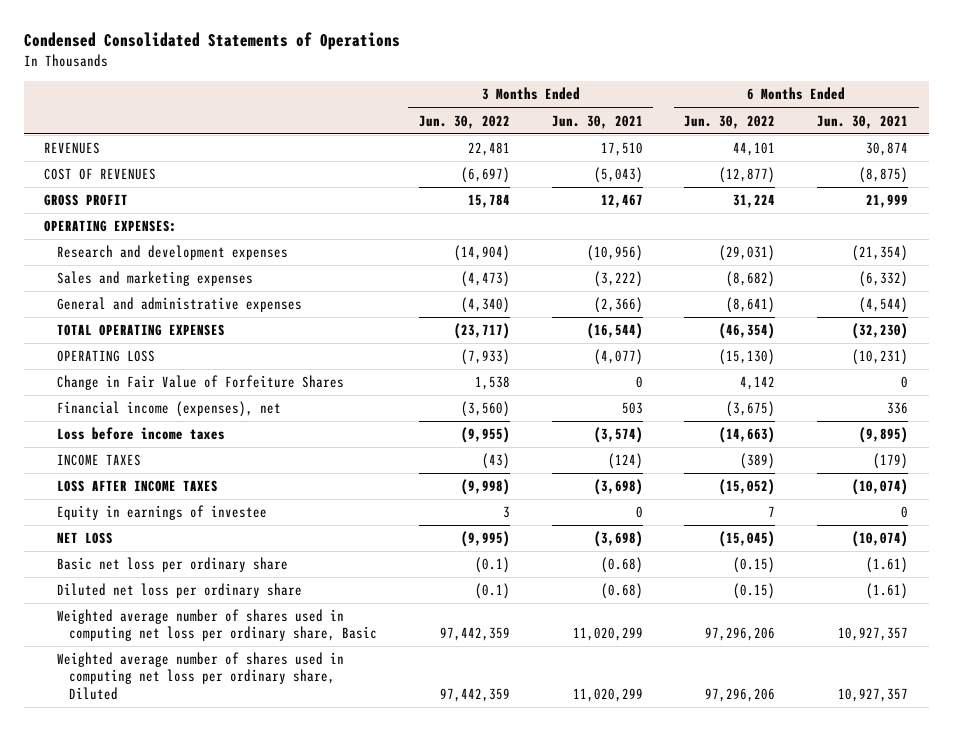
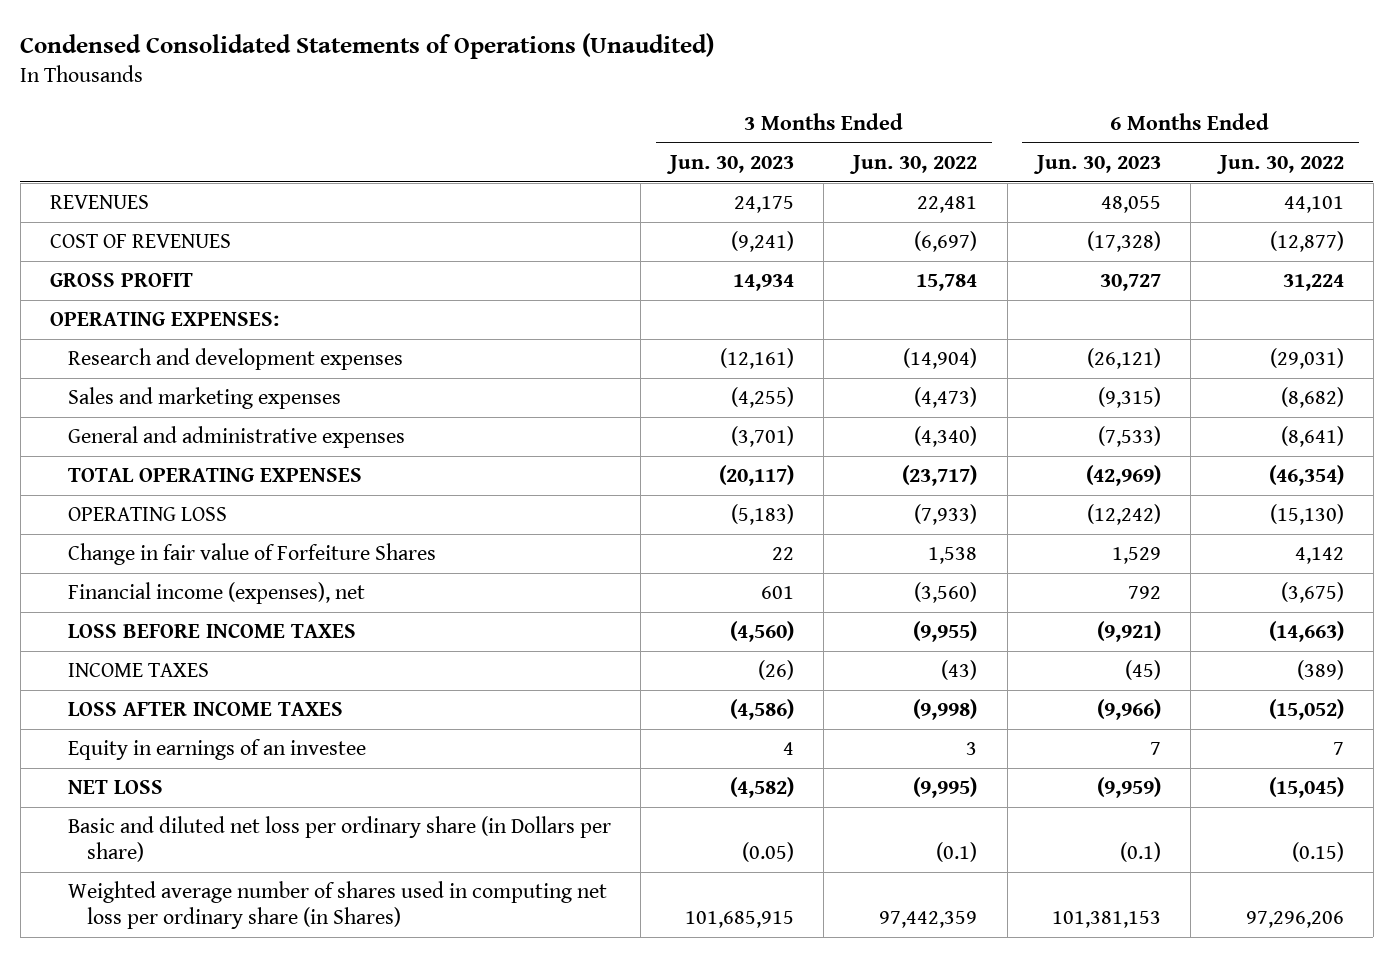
[23,32,400,51] Condensed Consolidated Statements of Operations -> [20,33,715,60] Condensed Consolidated Statements of Operations (Unaudited)
[551,114,643,129] Jun. 30, 2021 -> none
[817,114,909,129] Jun. 30, 2021 -> none
none -> [666,155,795,175] Jun. 30, 2023
none -> [1032,155,1161,175] Jun. 30, 2023
[56,375,344,391] Change in Fair Value of Forfeiture Shares -> [68,543,437,566] Change in fair value of Forfeiture Shares
[56,427,225,441] Loss before income taxes -> [68,623,357,639] LOSS BEFORE INCOME TAXES
[56,505,267,521] Equity in earnings of investee -> [68,739,367,761] Equity in earnings of an investee
[56,583,302,599] Diluted net loss per ordinary share -> none
[56,652,344,700] Weighted average number of shares used in computing net loss per ordinary share, Diluted -> none
[56,557,288,573] Basic net loss per ordinary share -> [68,816,612,862] Basic and diluted net loss per ordinary share (in Dollars per share)
[56,609,378,642] Weighted average number of shares used in computing net loss per ordinary share, Basic -> [68,881,608,929] Weighted average number of shares used in computing net loss per ordinary share (in Shares)

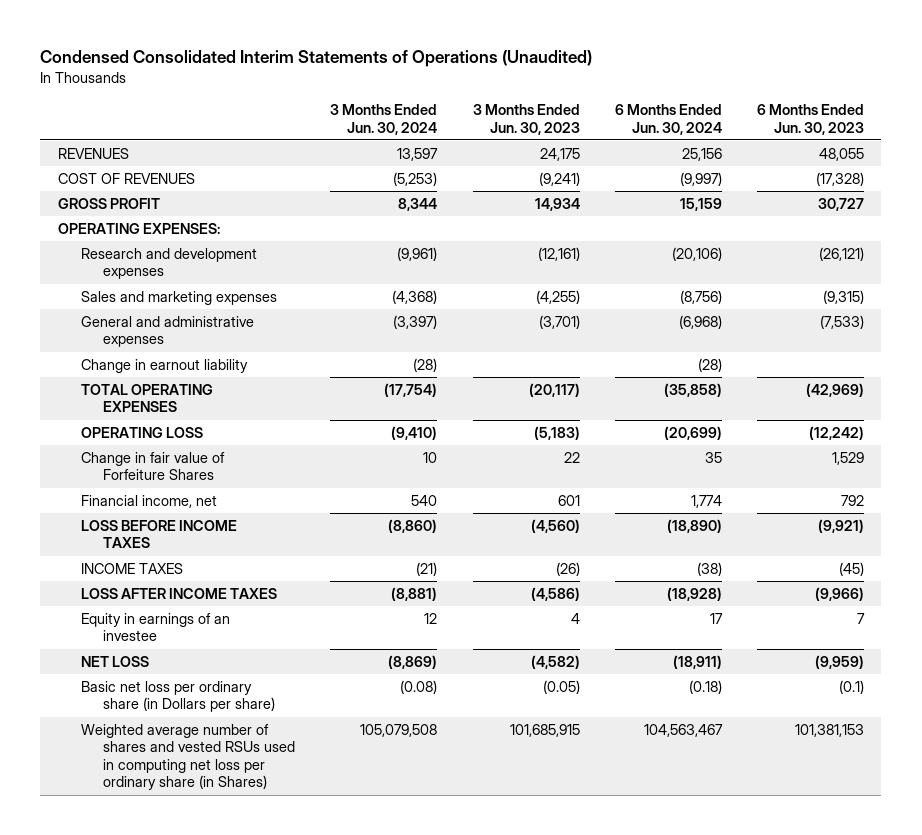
[20,33,715,60] Condensed Consolidated Statements of Operations (Unaudited) -> [40,49,593,67] Condensed Consolidated Interim Statements of Operations (Unaudited)
[849,155,978,175] Jun. 30, 2022 -> none
[1215,155,1344,175] Jun. 30, 2022 -> none
none -> [330,104,438,135] 3 Months Ended Jun. 30, 2024
none -> [614,104,722,135] 6 Months Ended Jun. 30, 2024
none -> [80,358,248,373] Change in earnout liability
[68,582,366,605] Financial income (expenses), net -> [80,494,217,508] Financial income, net
[68,816,612,862] Basic and diluted net loss per ordinary share (in Dollars per share) -> [80,680,276,713] Basic net loss per ordinary share (in Dollars per share)
[68,881,608,929] Weighted average number of shares used in computing net loss per ordinary share (in Shares) -> [80,723,296,791] Weighted average number of shares and vested RSUs used in computing net loss per ordinary share (in Shares)

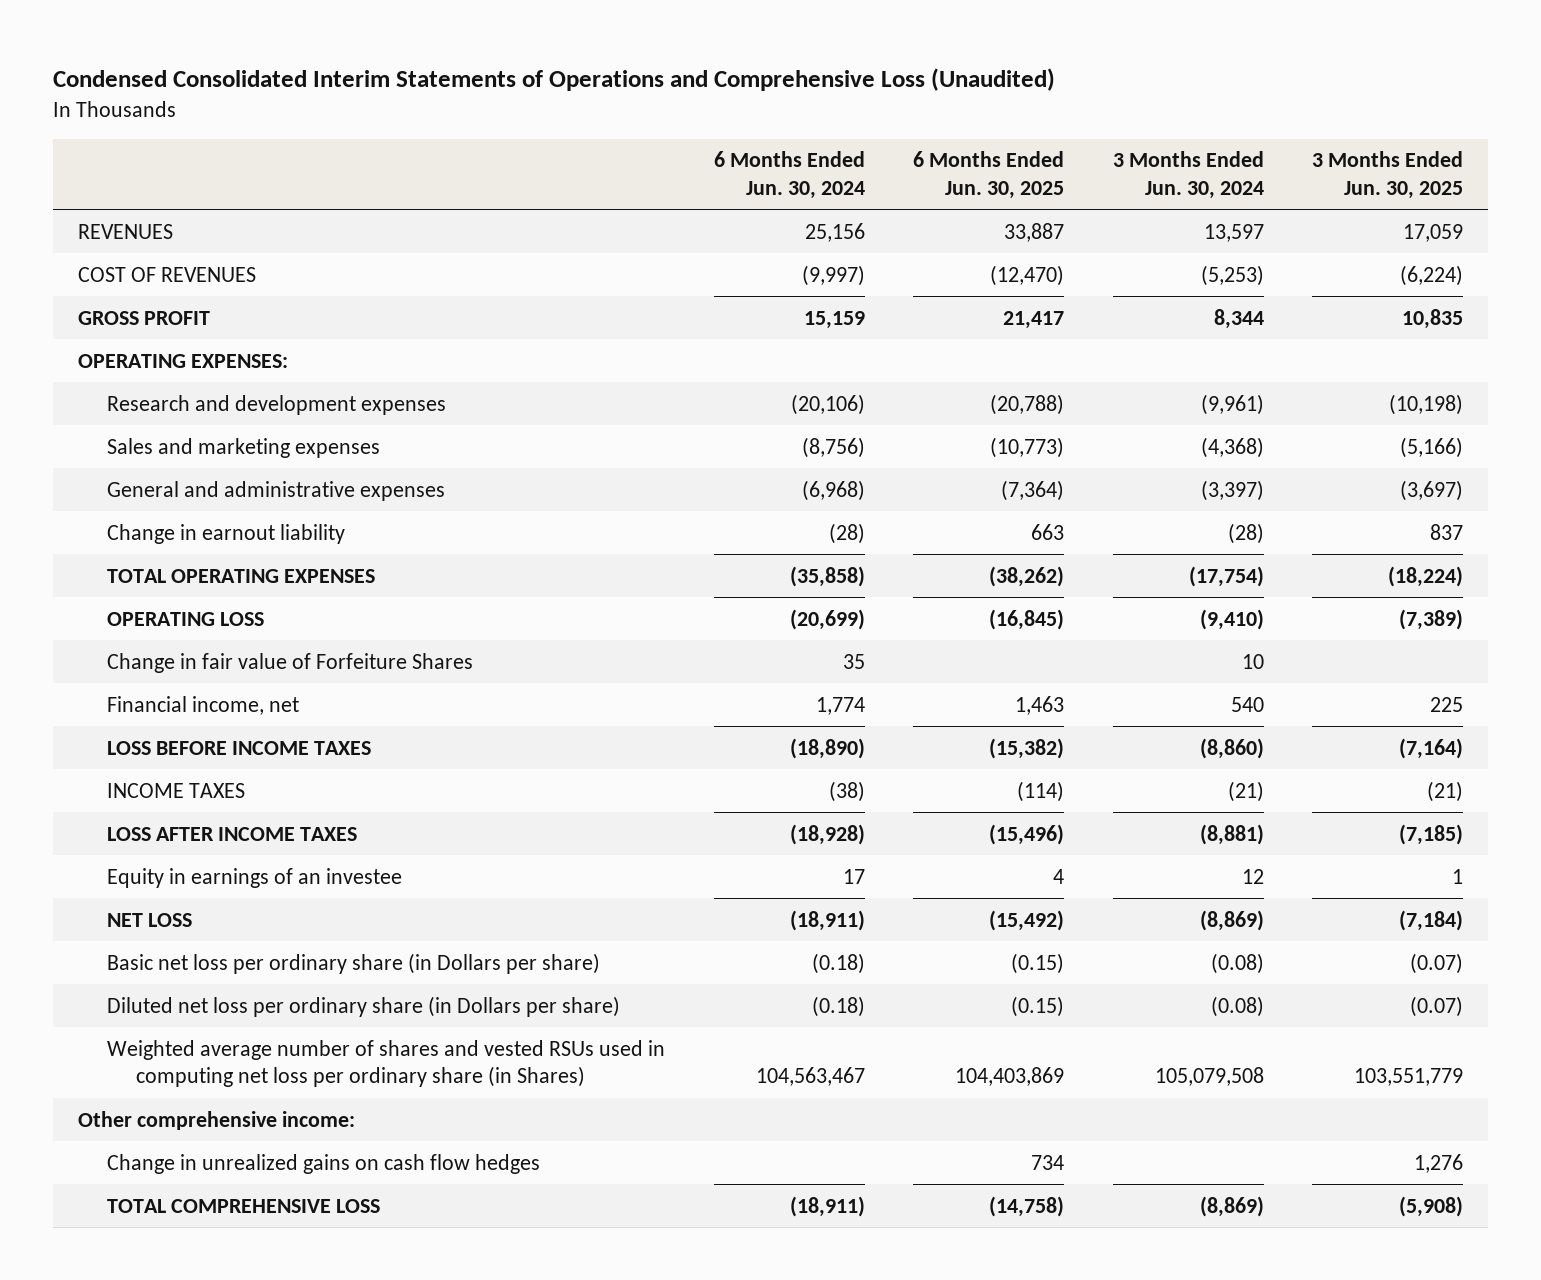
[40,49,593,67] Condensed Consolidated Interim Statements of Operations (Unaudited) -> [53,68,1056,92] Condensed Consolidated Interim Statements of Operations and Comprehensive Loss (Unaudited)
[472,104,580,135] 3 Months Ended Jun. 30, 2023 -> none
[756,104,864,135] 6 Months Ended Jun. 30, 2023 -> none
none -> [913,151,1065,199] 6 Months Ended Jun. 30, 2025
none -> [1312,151,1464,199] 3 Months Ended Jun. 30, 2025
none -> [106,995,620,1017] Diluted net loss per ordinary share (in Dollars per share)
none -> [77,1110,355,1130] Other comprehensive income:
none -> [106,1153,540,1174] Change in unrealized gains on cash flow hedges
none -> [106,1198,380,1213] TOTAL COMPREHENSIVE LOSS

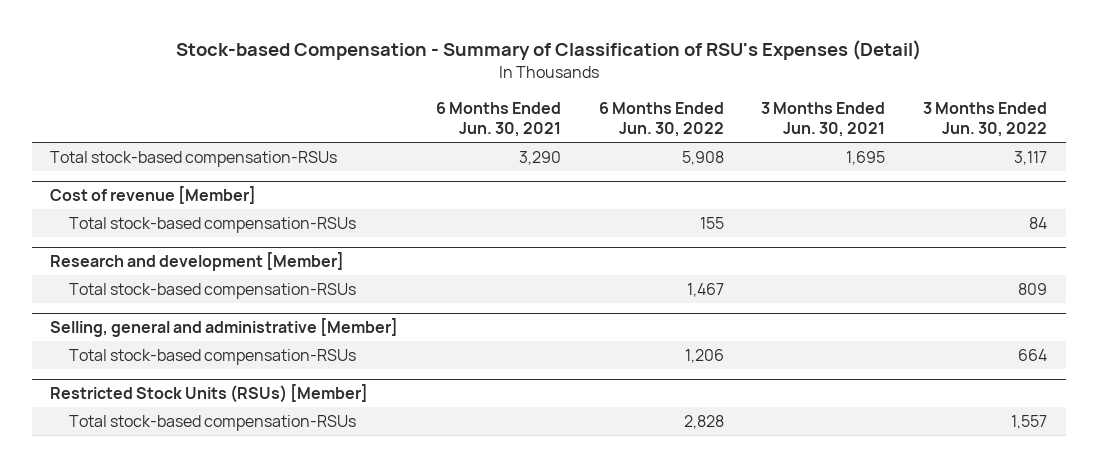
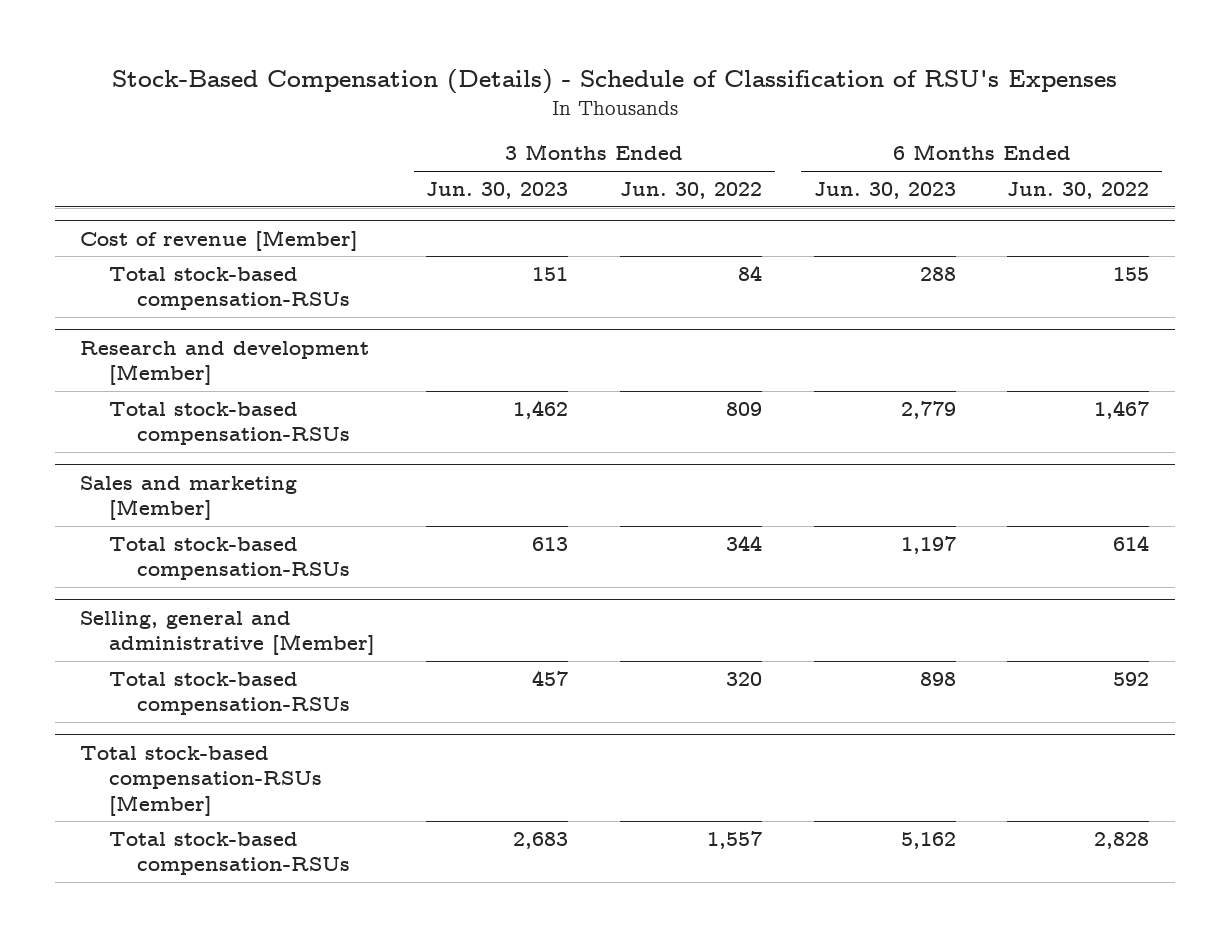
[175,40,921,61] Stock-based Compensation - Summary of Classification of RSU's Expenses (Detail) -> [111,68,1117,94] Stock-Based Compensation (Details) - Schedule of Classification of RSU's Expenses
[436,101,562,138] 6 Months Ended Jun. 30, 2021 -> none
[761,101,886,138] 3 Months Ended Jun. 30, 2021 -> none
none -> [426,181,569,199] Jun. 30, 2023
none -> [813,181,956,199] Jun. 30, 2023
[50,150,338,167] Total stock-based compensation-RSUs -> none
none -> [80,475,298,521] Sales and marketing [Member]
none -> [108,536,351,581] Total stock-based compensation-RSUs
[50,384,369,404] Restricted Stock Units (RSUs) [Member] -> none
[684,348,724,363] 1,206 -> [1113,671,1150,686] 592
[1017,348,1047,361] 664 -> [726,671,763,686] 320
none -> [80,745,322,816] Total stock-based compensation-RSUs [Member]

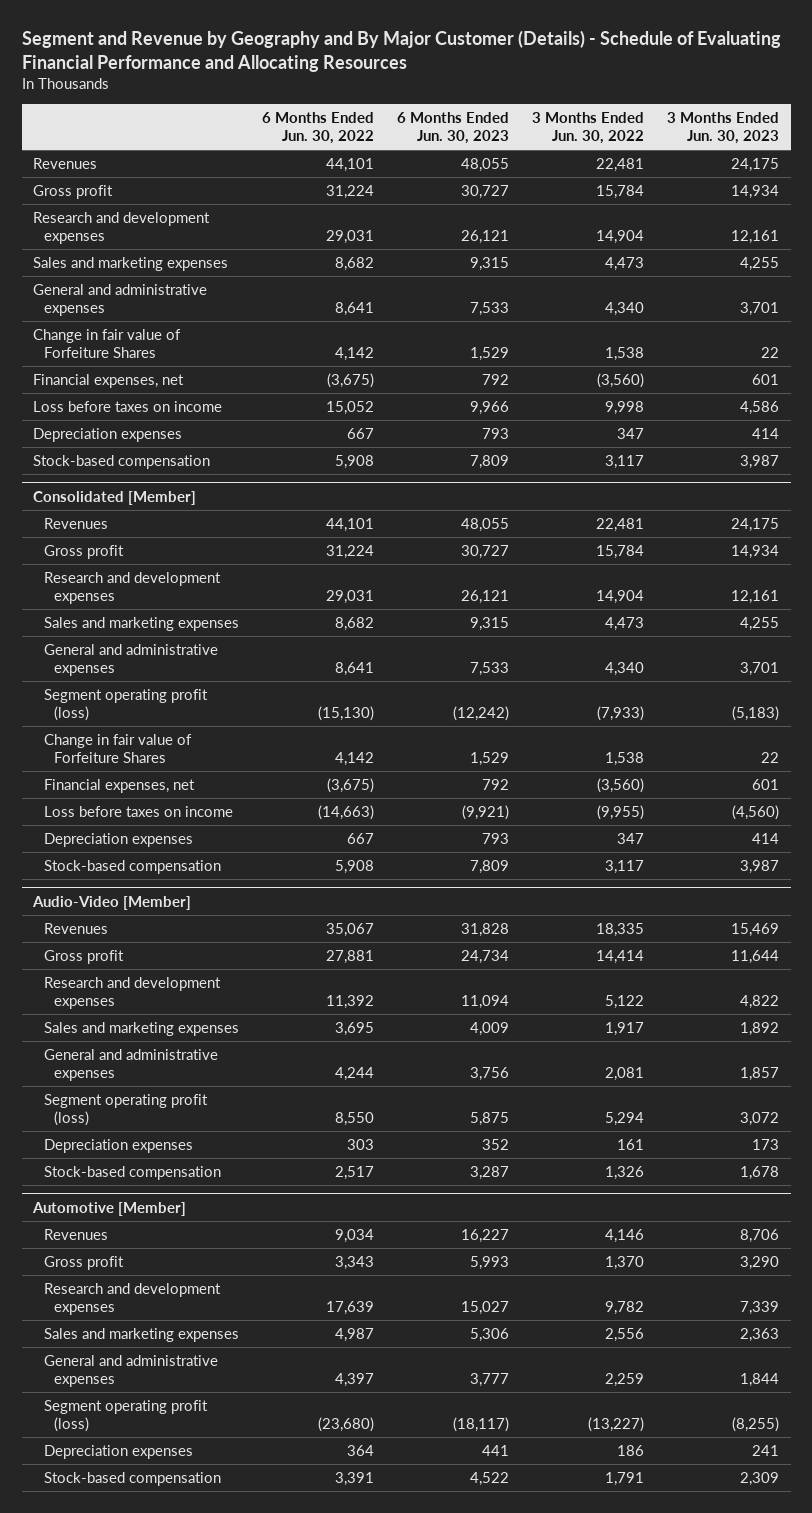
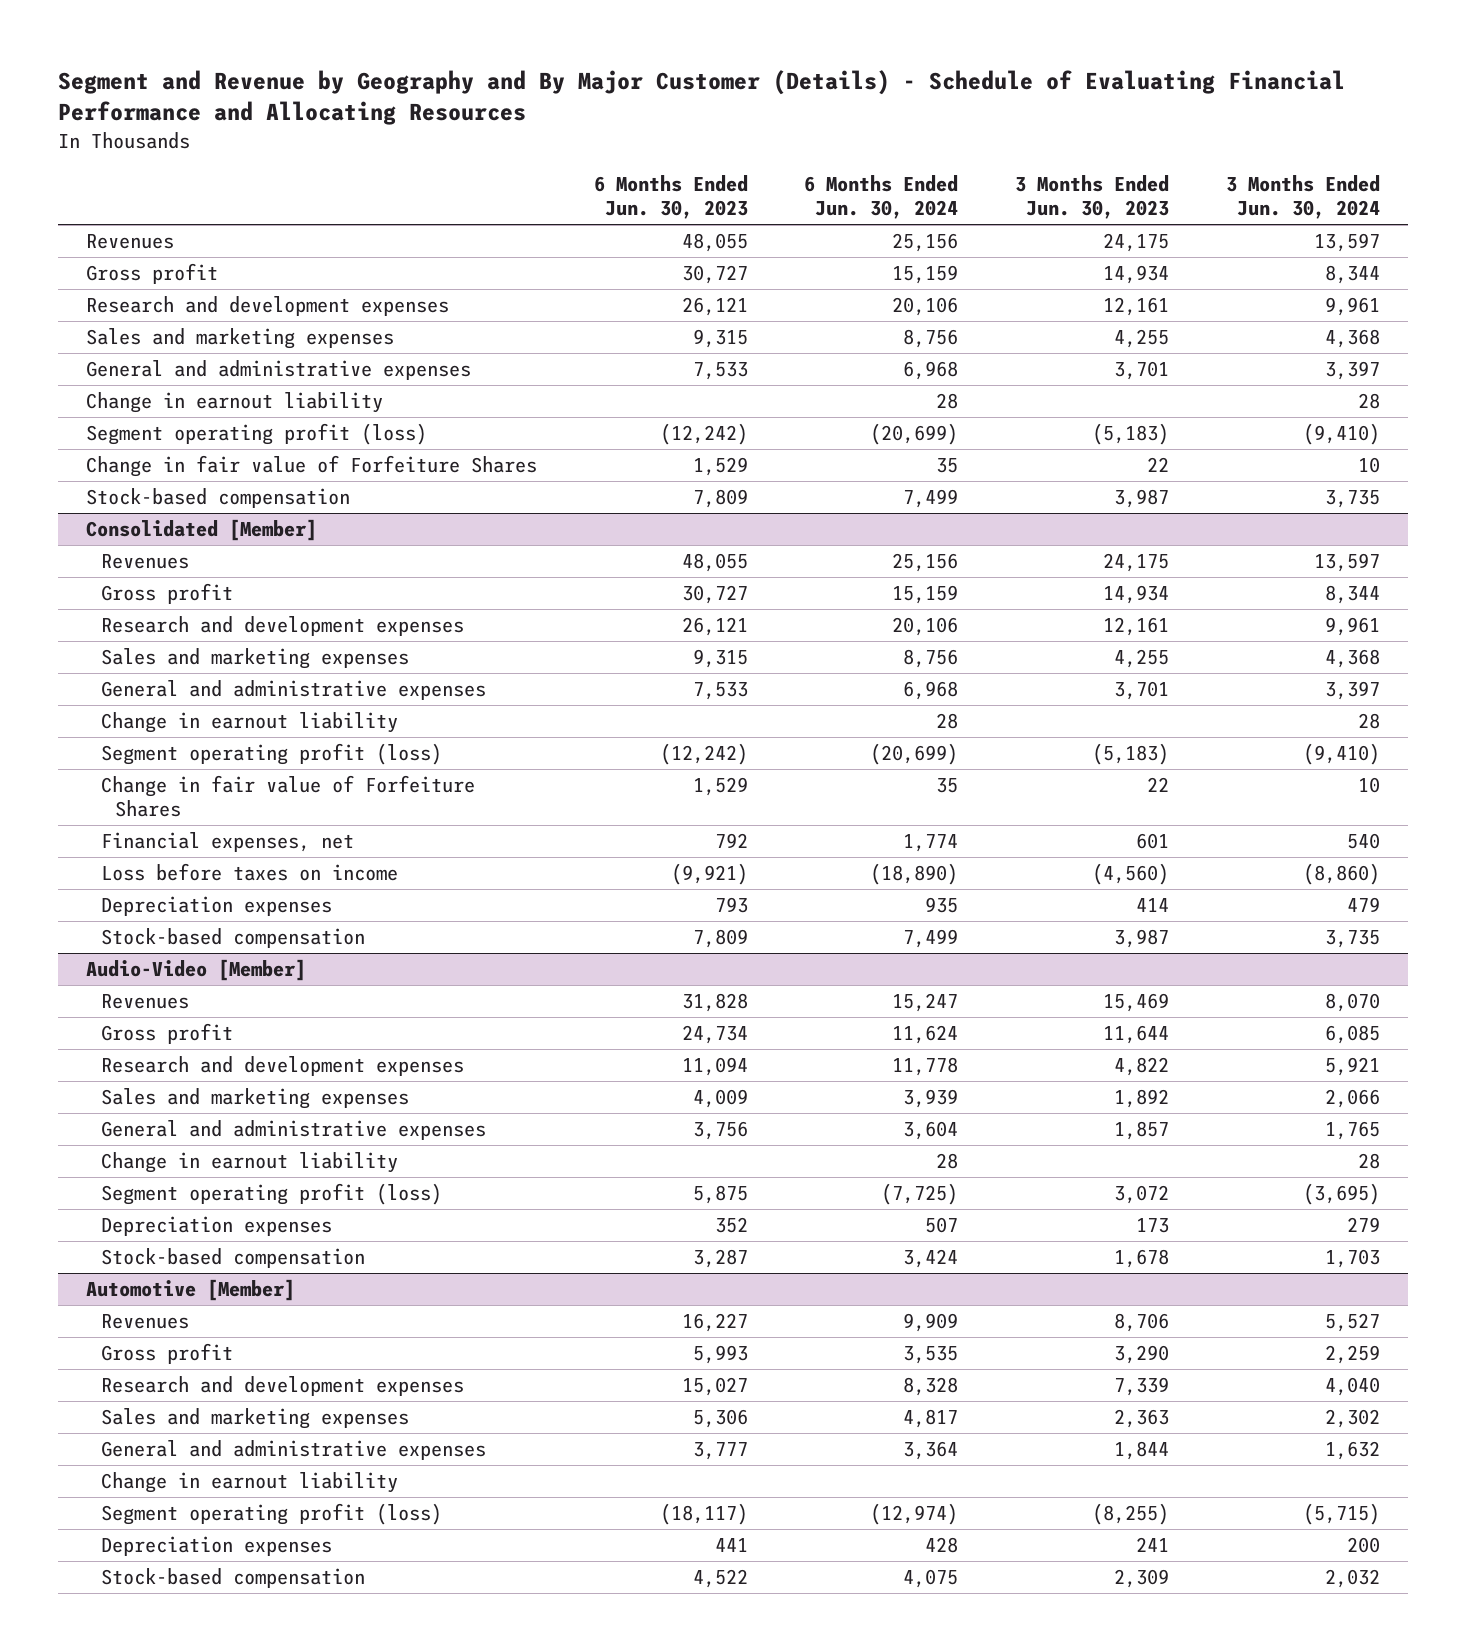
[261,112,374,145] 6 Months Ended Jun. 30, 2022 -> none
[532,112,645,145] 3 Months Ended Jun. 30, 2022 -> none
none -> [804,174,959,220] 6 Months Ended Jun. 30, 2024
none -> [1225,174,1380,220] 3 Months Ended Jun. 30, 2024
none -> [86,392,384,414] Change in earnout liability
none -> [86,423,428,446] Segment operating profit (loss)
[33,373,185,388] Financial expenses, net -> none
[33,400,223,412] Loss before taxes on income -> none
[33,427,183,442] Depreciation expenses -> none
none -> [100,712,398,734] Change in earnout liability
none -> [100,1152,398,1174] Change in earnout liability
none -> [100,1472,398,1494] Change in earnout liability

